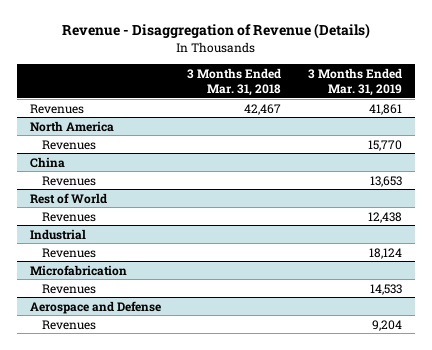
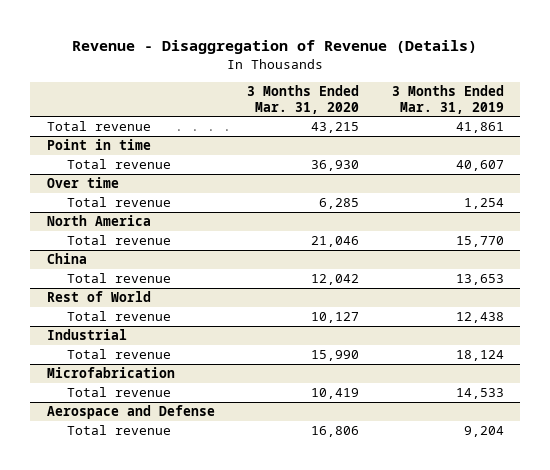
[187,67,282,96] 3 Months Ended Mar. 31, 2018 -> none
none -> [247,85,360,114] 3 Months Ended Mar. 31, 2020
[29,103,84,114] Revenues -> [46,121,151,132] Total revenue
none -> [46,139,151,151] Point in time
none -> [66,159,171,170] Total revenue
none -> [46,177,119,189] Over time
none -> [66,197,171,208] Total revenue
[42,139,97,150] Revenues -> [66,235,171,246] Total revenue
[42,175,97,186] Revenues -> [66,273,171,284] Total revenue
[42,211,97,222] Revenues -> [66,311,171,322] Total revenue
[42,247,97,258] Revenues -> [66,349,171,360] Total revenue
[42,283,97,294] Revenues -> [66,387,171,398] Total revenue
[42,319,97,330] Revenues -> [66,425,171,436] Total revenue

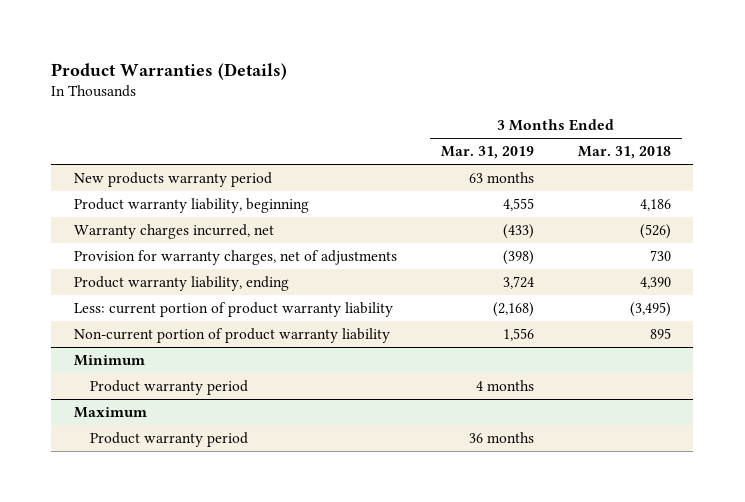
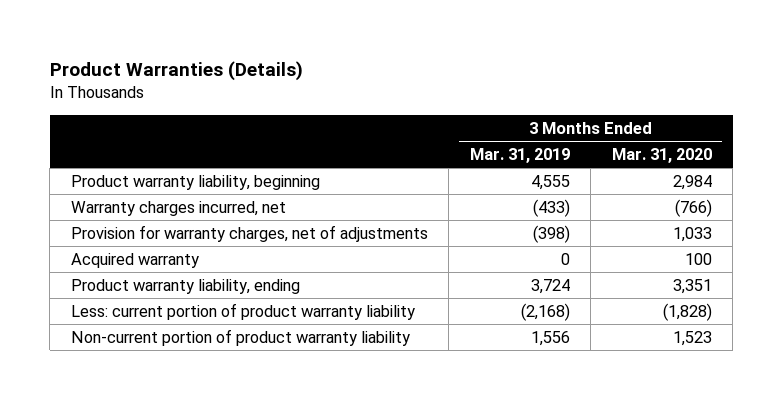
[578,146,672,160] Mar. 31, 2018 -> none
none -> [611,148,712,164] Mar. 31, 2020
[73,172,272,188] New products warranty period -> none
none -> [70,252,199,268] Acquired warranty
[73,355,145,367] Minimum -> none
[89,380,248,396] Product warranty period -> none
[73,407,147,419] Maximum -> none
[89,432,248,448] Product warranty period -> none

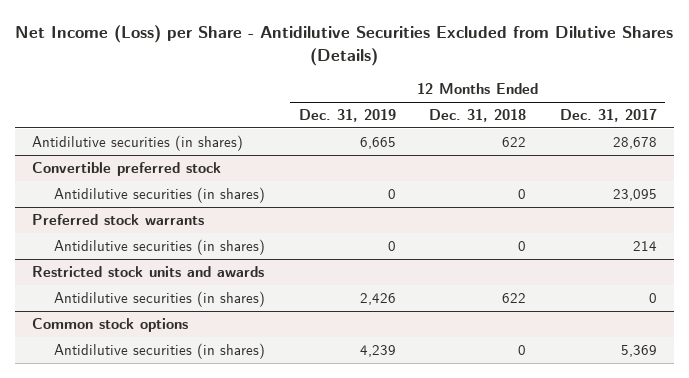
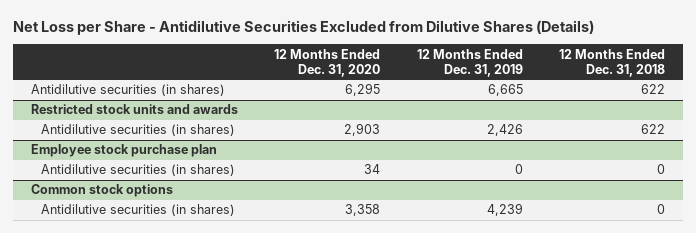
[15,25,674,67] Net Income (Loss) per Share - Antidilutive Securities Excluded from Dilutive Shares (Details) -> [12,19,594,35] Net Loss per Share - Antidilutive Securities Excluded from Dilutive Shares (Details)
[559,109,657,123] Dec. 31, 2017 -> none
none -> [274,48,381,77] 12 Months Ended Dec. 31, 2020
[31,162,221,177] Convertible preferred stock -> none
[54,187,266,204] Antidilutive securities (in shares) -> none
[31,214,204,226] Preferred stock warrants -> none
[54,239,266,256] Antidilutive securities (in shares) -> none
none -> [30,144,217,158] Employee stock purchase plan
none -> [41,164,236,177] Antidilutive securities (in shares)

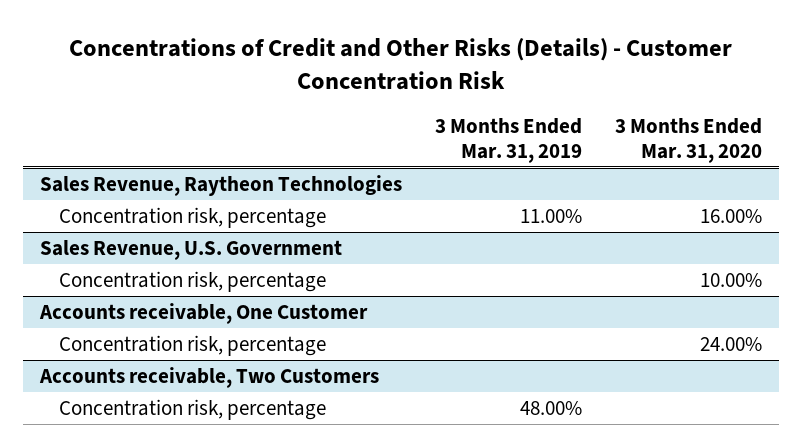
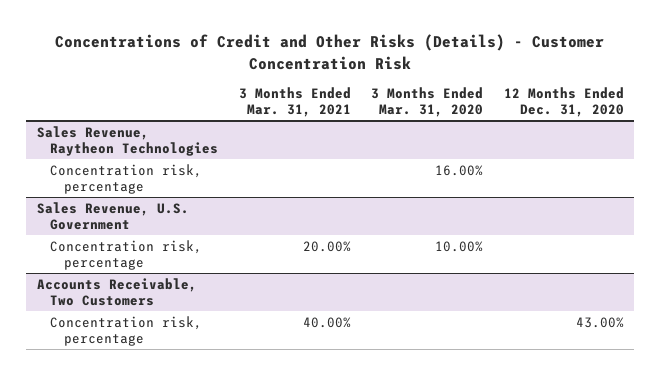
[434,117,582,163] 3 Months Ended Mar. 31, 2019 -> none
none -> [238,87,351,117] 3 Months Ended Mar. 31, 2021
none -> [503,87,624,117] 12 Months Ended Dec. 31, 2020
[38,302,368,324] Accounts receivable, One Customer -> none
[58,334,326,356] Concentration risk, percentage -> none
[38,366,379,388] Accounts receivable, Two Customers -> [36,278,197,306] Accounts Receivable, Two Customers

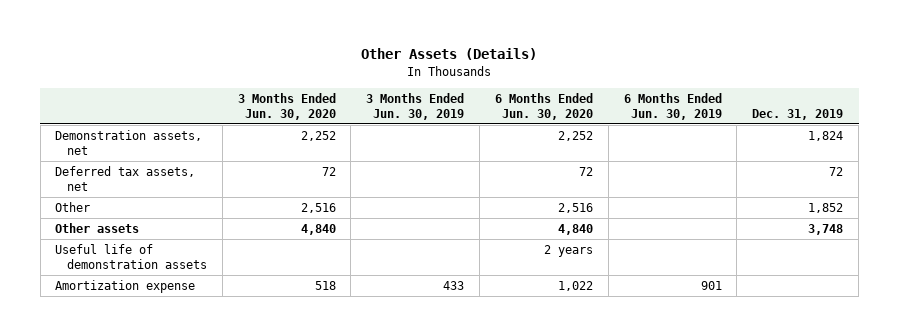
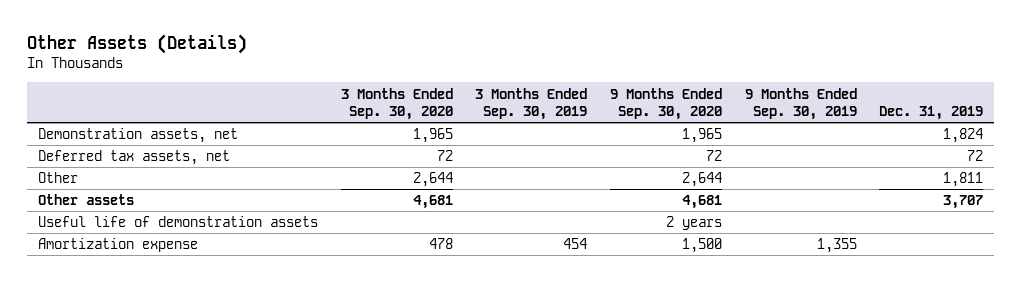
[237,92,336,120] 3 Months Ended Jun. 30, 2020 -> none
[366,92,465,120] 3 Months Ended Jun. 30, 2019 -> none
[494,92,593,120] 6 Months Ended Jun. 30, 2020 -> none
[623,92,722,120] 6 Months Ended Jun. 30, 2019 -> none
none -> [340,87,453,121] 3 Months Ended Sep. 30, 2020
none -> [475,87,588,121] 3 Months Ended Sep. 30, 2019
none -> [610,87,723,121] 9 Months Ended Sep. 30, 2020
none -> [744,87,857,121] 9 Months Ended Sep. 30, 2019
[808,202,844,213] 1,852 -> [943,172,984,188] 1,811
[808,223,844,235] 3,748 -> [943,195,984,210] 3,707

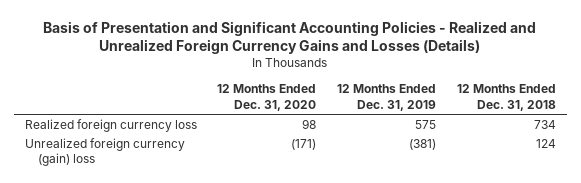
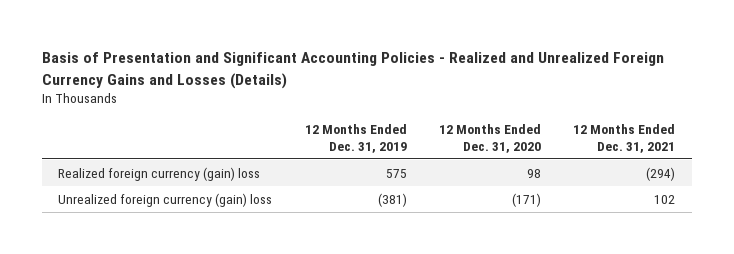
[457,84,557,111] 12 Months Ended Dec. 31, 2018 -> none
none -> [573,124,676,153] 12 Months Ended Dec. 31, 2021
[24,118,197,132] Realized foreign currency loss -> [58,166,261,181] Realized foreign currency (gain) loss

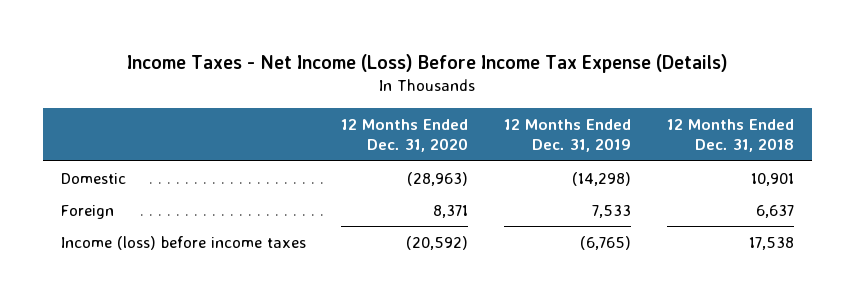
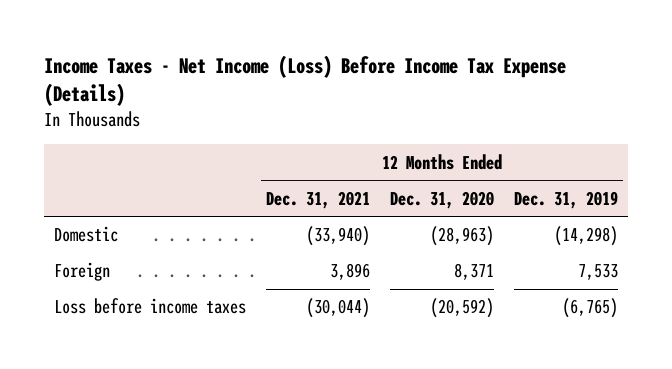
[667,118,795,153] 12 Months Ended Dec. 31, 2018 -> none
none -> [266,190,371,209] Dec. 31, 2021
[60,235,306,250] Income (loss) before income taxes -> [54,298,247,315] Loss before income taxes

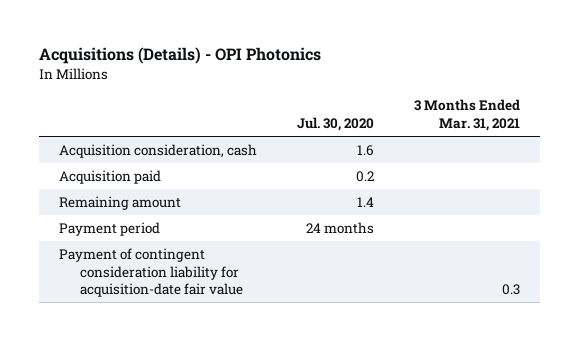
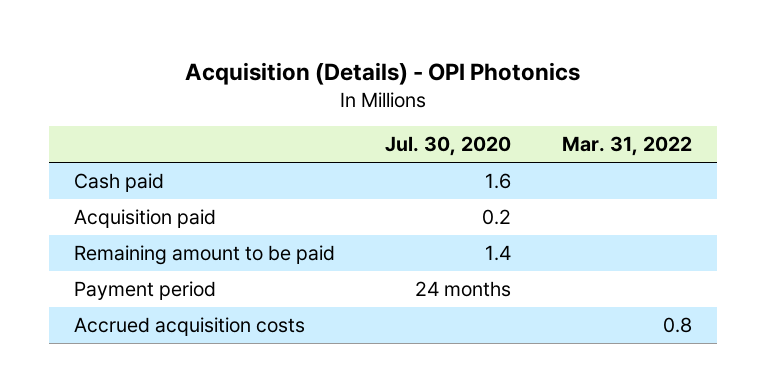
[38,46,321,64] Acquisitions (Details) - OPI Photonics -> [184,61,580,85] Acquisition (Details) - OPI Photonics
[414,99,521,131] 3 Months Ended Mar. 31, 2021 -> none
none -> [561,136,692,157] Mar. 31, 2022
[58,144,257,159] Acquisition consideration, cash -> [74,172,165,192] Cash paid
[58,196,181,211] Remaining amount -> [74,244,336,265] Remaining amount to be paid
[58,248,244,298] Payment of contingent consideration liability for acquisition-date fair value -> none
none -> [74,316,306,336] Accrued acquisition costs

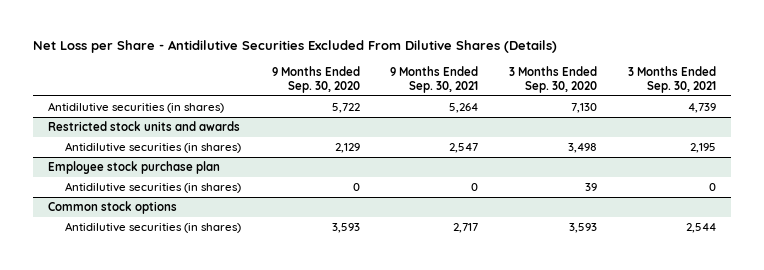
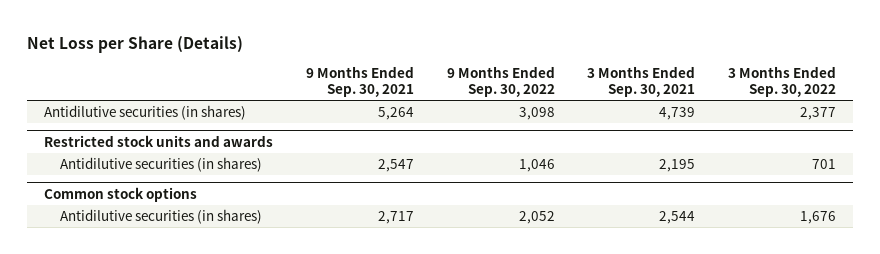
[32,40,557,54] Net Loss per Share - Antidilutive Securities Excluded From Dilutive Shares (Details) -> [27,35,244,53] Net Loss per Share (Details)
[271,66,360,93] 9 Months Ended Sep. 30, 2020 -> none
[509,66,598,93] 3 Months Ended Sep. 30, 2020 -> none
none -> [446,66,555,98] 9 Months Ended Sep. 30, 2022
none -> [728,66,837,98] 3 Months Ended Sep. 30, 2022
[48,161,221,175] Employee stock purchase plan -> none
[65,182,242,194] Antidilutive securities (in shares) -> none

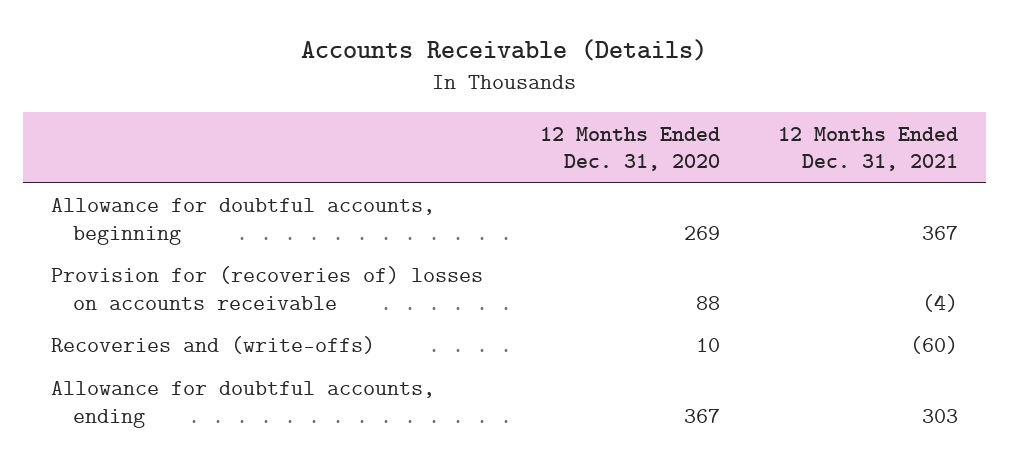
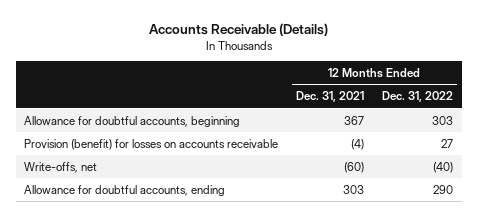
[540,126,721,172] 12 Months Ended Dec. 31, 2020 -> none
none -> [381,91,453,103] Dec. 31, 2022
[51,266,484,311] Provision for (recoveries of) losses on accounts receivable -> [24,138,279,150] Provision (benefit) for losses on accounts receivable
[51,336,376,355] Recoveries and (write-offs) -> [24,161,98,173] Write-offs, net

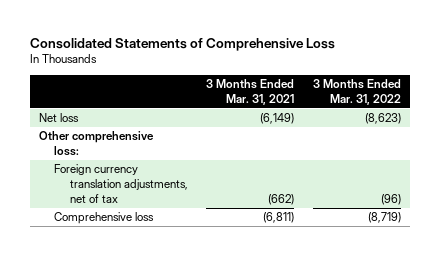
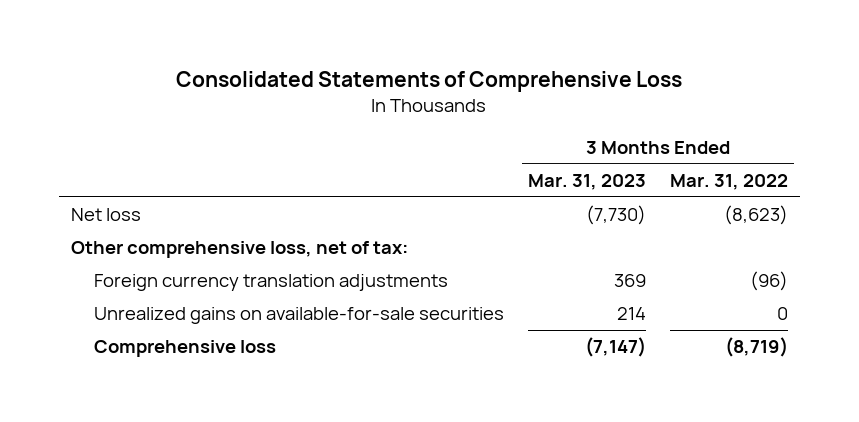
[206,79,295,106] 3 Months Ended Mar. 31, 2021 -> none
none -> [527,173,646,190] Mar. 31, 2023
[39,131,155,157] Other comprehensive loss: -> [70,241,408,259] Other comprehensive loss, net of tax:
[54,164,188,204] Foreign currency translation adjustments, net of tax -> [93,274,448,292] Foreign currency translation adjustments
none -> [93,307,504,325] Unrealized gains on available-for-sale securities

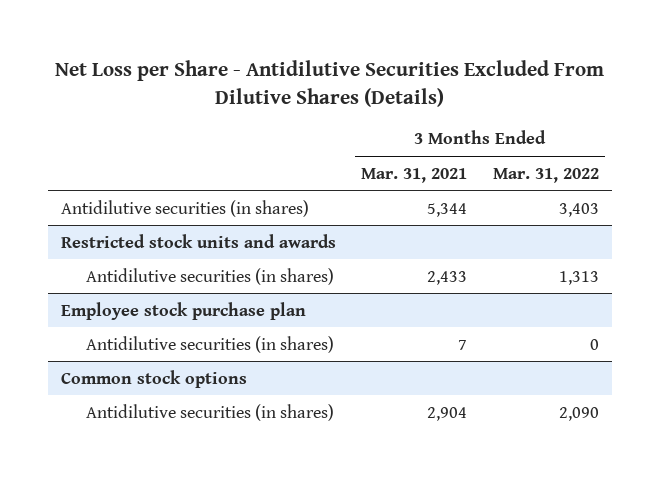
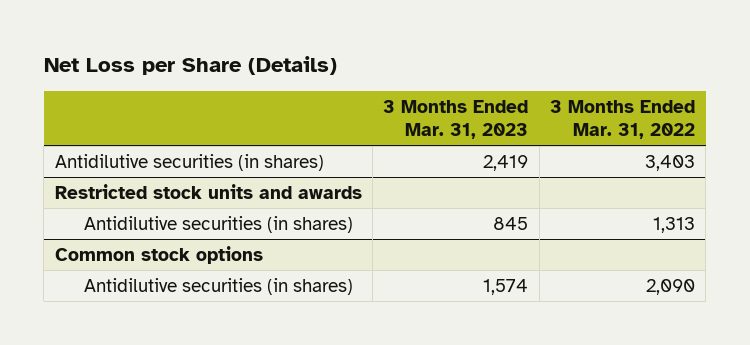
[54,59,604,107] Net Loss per Share - Antidilutive Securities Excluded From Dilutive Shares (Details) -> [43,56,337,76] Net Loss per Share (Details)
[361,167,468,183] Mar. 31, 2021 -> none
none -> [383,99,529,139] 3 Months Ended Mar. 31, 2023
[60,301,306,320] Employee stock purchase plan -> none
[86,335,335,353] Antidilutive securities (in shares) -> none

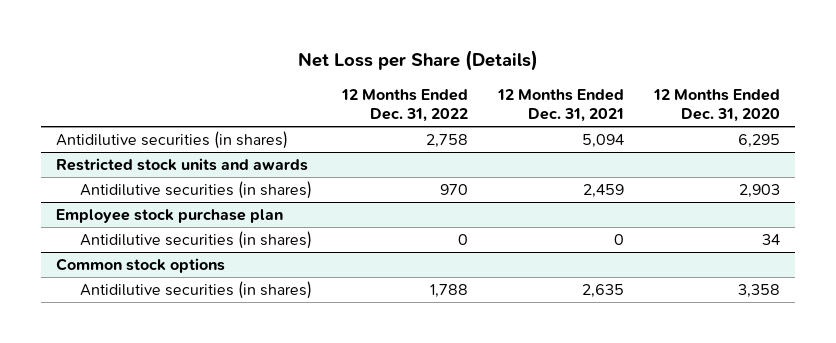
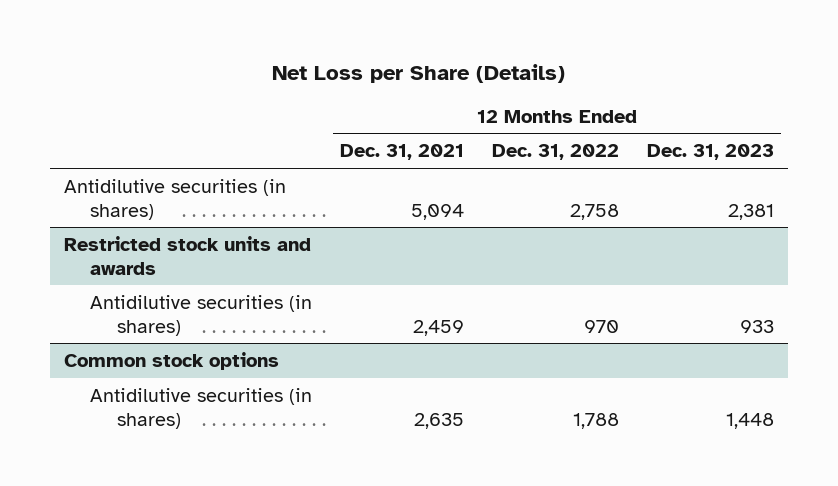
[652,89,780,123] 12 Months Ended Dec. 31, 2020 -> none
none -> [647,144,775,161] Dec. 31, 2023
[56,209,284,224] Employee stock purchase plan -> none
[80,231,313,250] Antidilutive securities (in shares) -> none

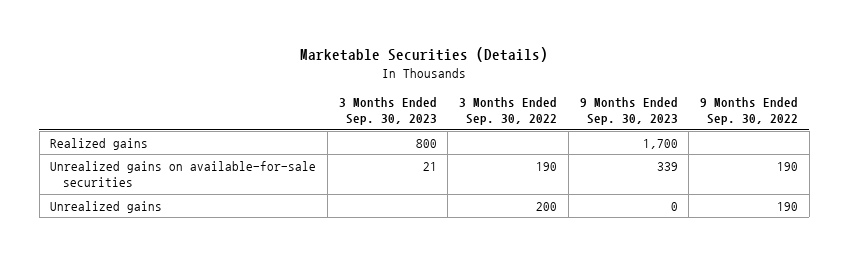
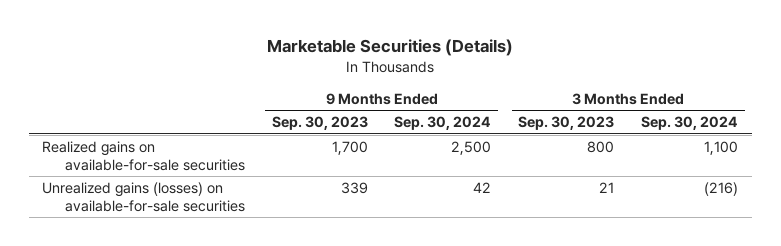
[459,96,558,126] 3 Months Ended Sep. 30, 2022 -> none
[699,96,798,126] 9 Months Ended Sep. 30, 2022 -> none
none -> [394,116,492,131] Sep. 30, 2024
none -> [641,116,739,131] Sep. 30, 2024
[50,200,163,213] Unrealized gains -> none
[50,137,149,150] Realized gains -> [42,141,245,171] Realized gains on available-for-sale securities
[50,160,317,188] Unrealized gains on available-for-sale securities -> [42,182,245,212] Unrealized gains (losses) on available-for-sale securities

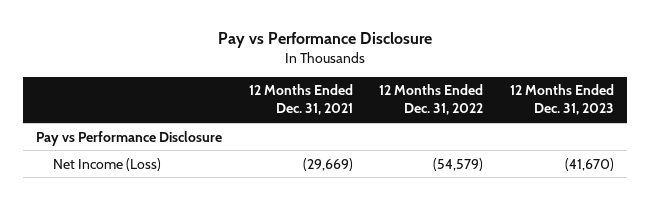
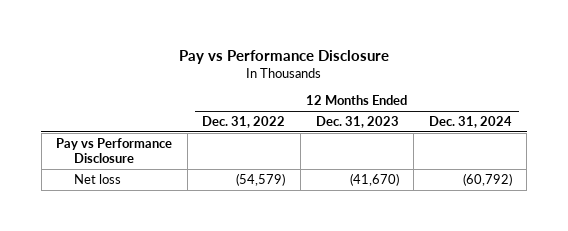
[248,84,353,116] 12 Months Ended Dec. 31, 2021 -> none
none -> [428,115,512,128] Dec. 31, 2024
[53,157,162,171] Net Income (Loss) -> [74,173,122,184] Net loss

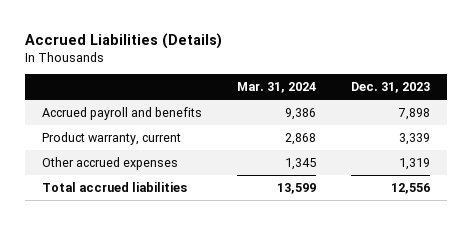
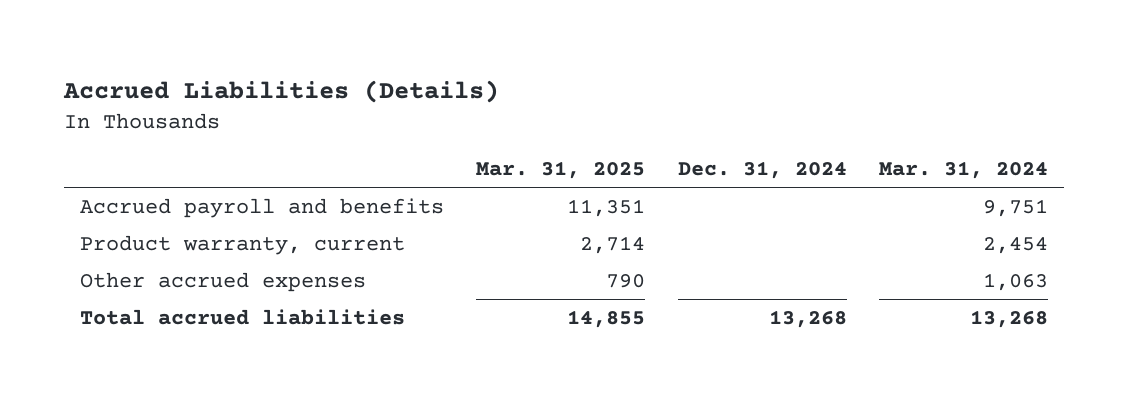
[350,82,430,94] Dec. 31, 2023 -> none
none -> [476,161,646,180] Mar. 31, 2025
none -> [677,161,847,180] Dec. 31, 2024
[285,107,317,120] 9,386 -> [982,198,1048,217] 9,751
[285,132,317,145] 2,868 -> [982,236,1048,254] 2,454
[285,157,317,170] 1,345 -> [982,272,1048,291] 1,063
[277,182,317,194] 13,599 -> [969,309,1048,328] 13,268

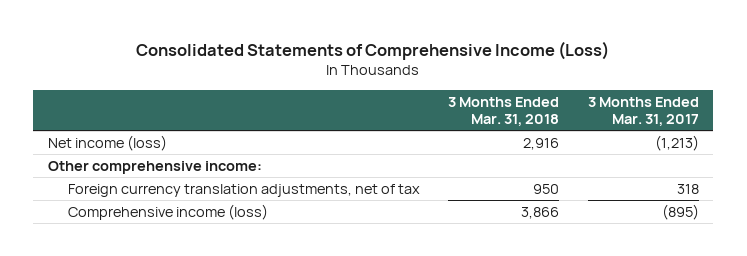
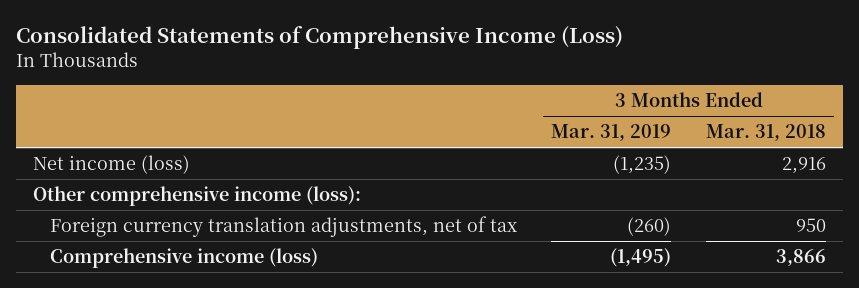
[588,96,700,126] 3 Months Ended Mar. 31, 2017 -> none
none -> [551,124,672,142] Mar. 31, 2019
[47,160,262,174] Other comprehensive income: -> [32,186,361,207] Other comprehensive income (loss):

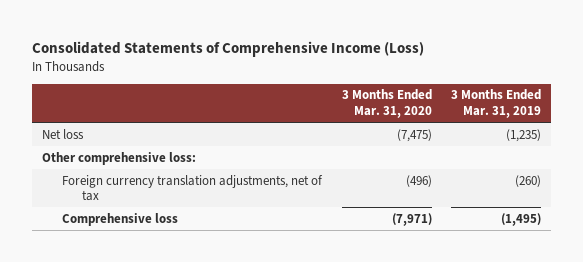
[705,124,826,142] Mar. 31, 2018 -> none
none -> [341,89,432,119] 3 Months Ended Mar. 31, 2020
[32,155,190,175] Net income (loss) -> [42,128,85,139] Net loss
[32,186,361,207] Other comprehensive income (loss): -> [42,151,197,165] Other comprehensive loss:
[49,248,318,269] Comprehensive income (loss) -> [62,212,179,226] Comprehensive loss

